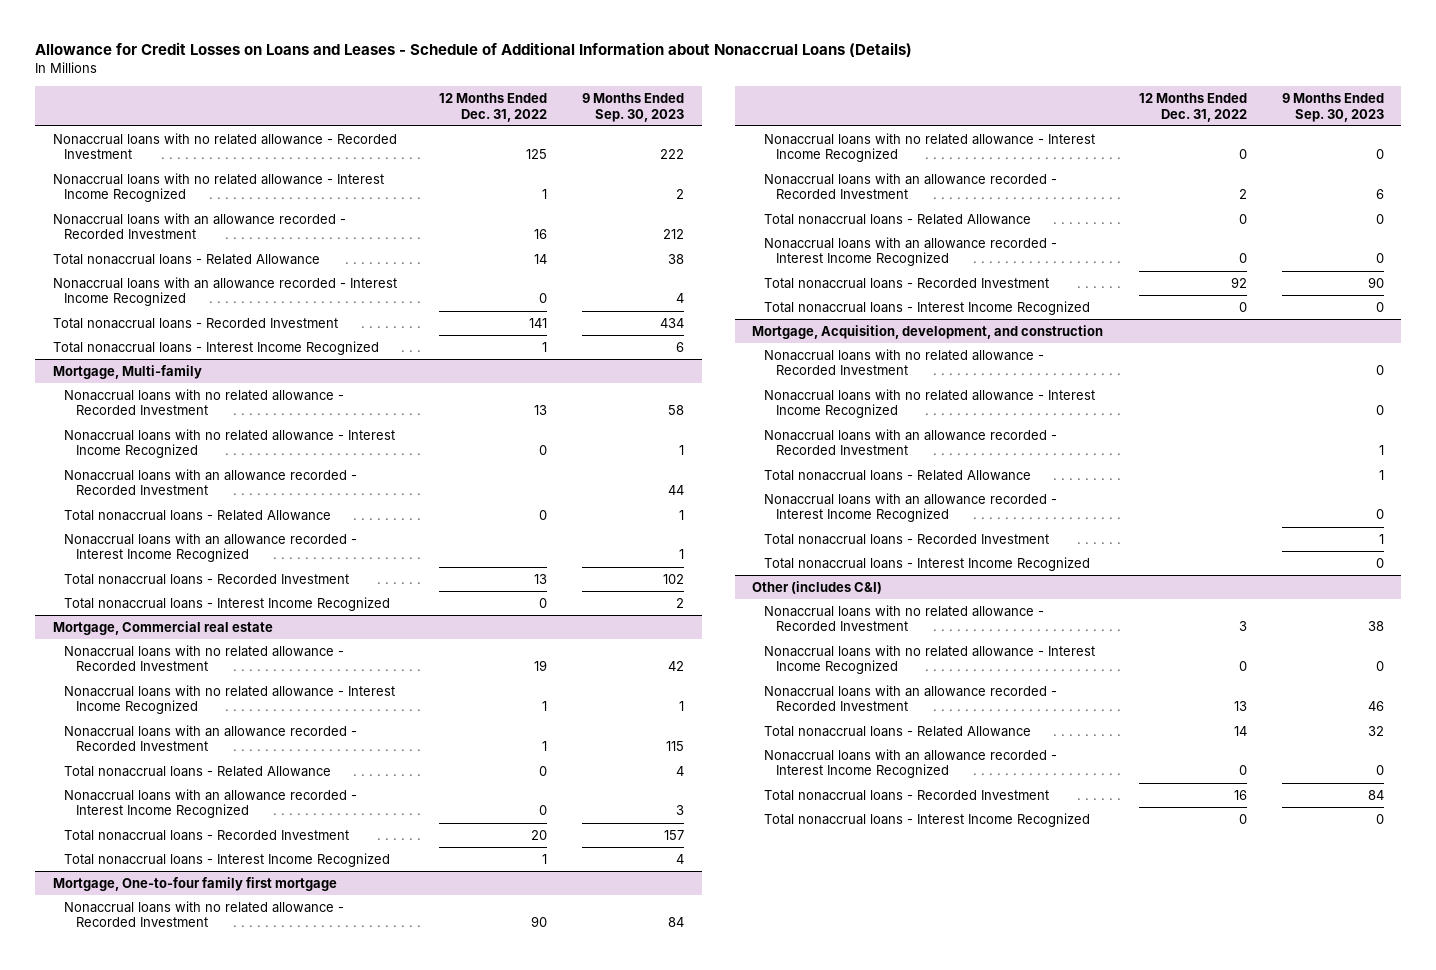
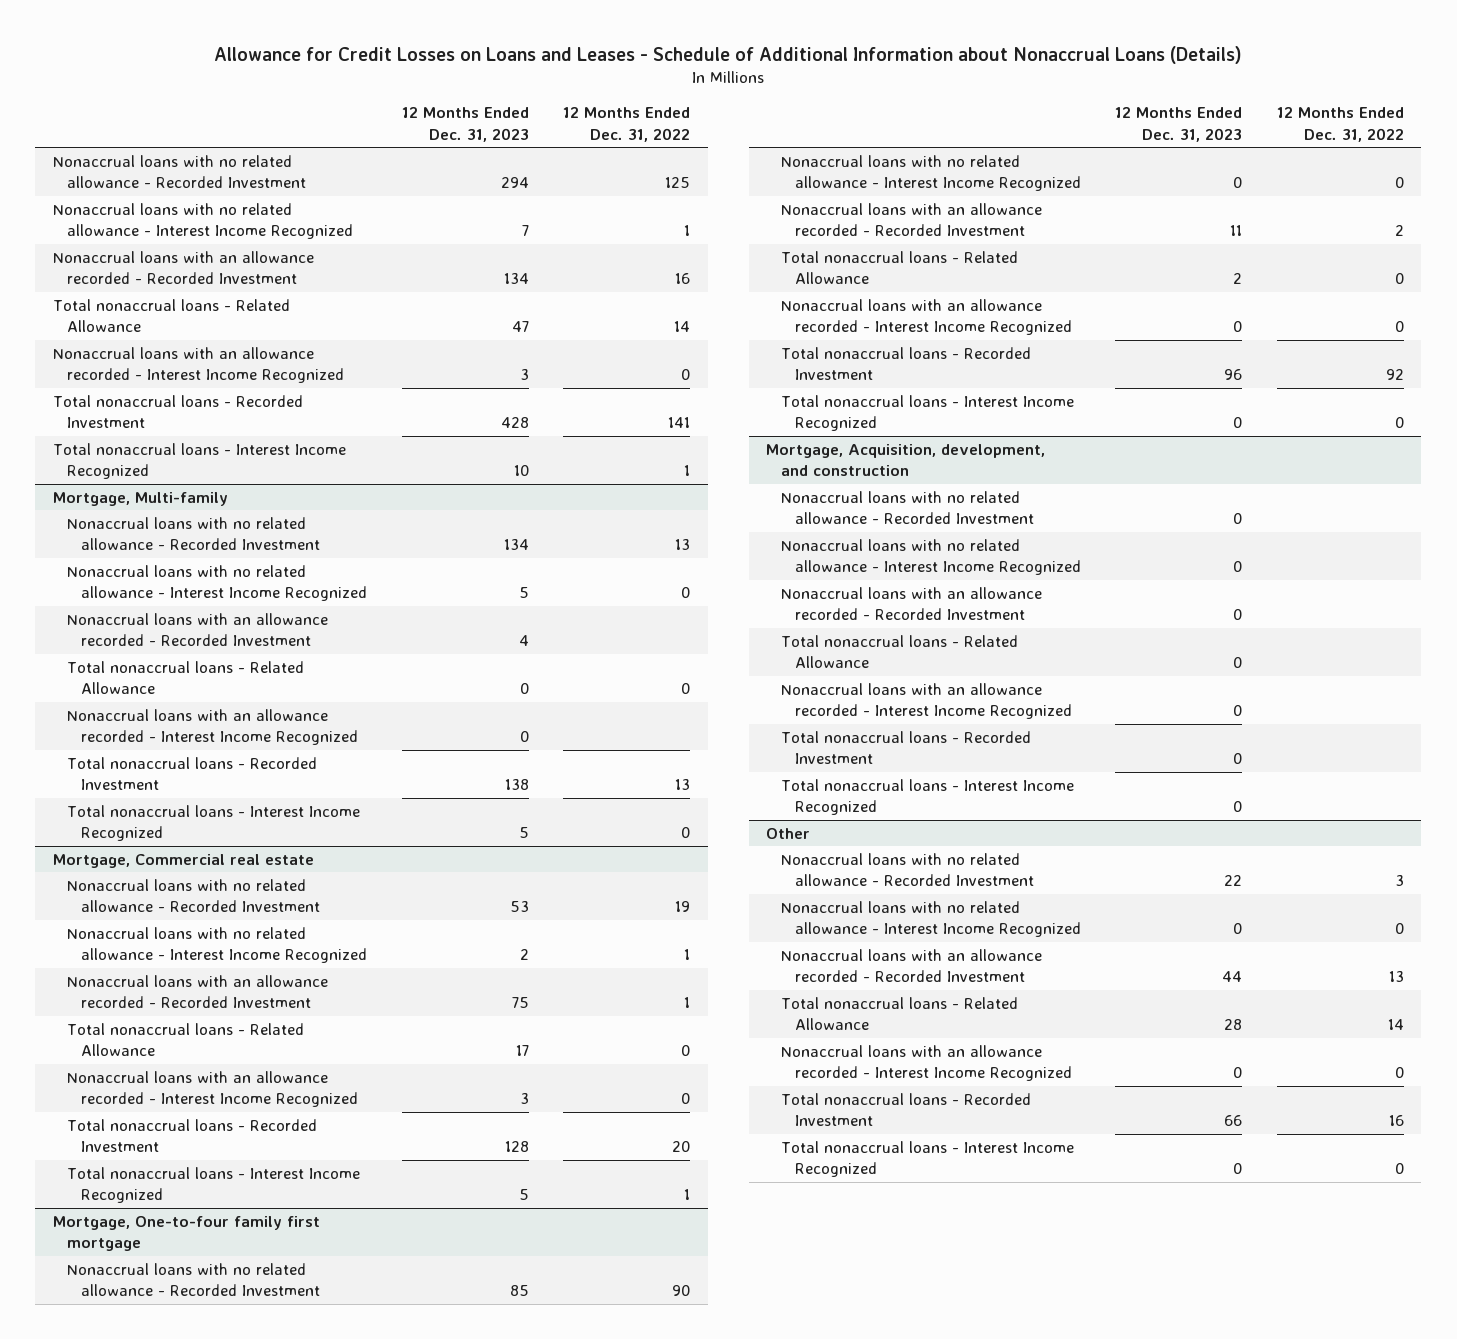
[582,93,685,122] 9 Months Ended Sep. 30, 2023 -> none
none -> [401,107,529,142] 12 Months Ended Dec. 31, 2023
[752,580,883,594] Other (includes C&I) -> [766,827,811,839] Other

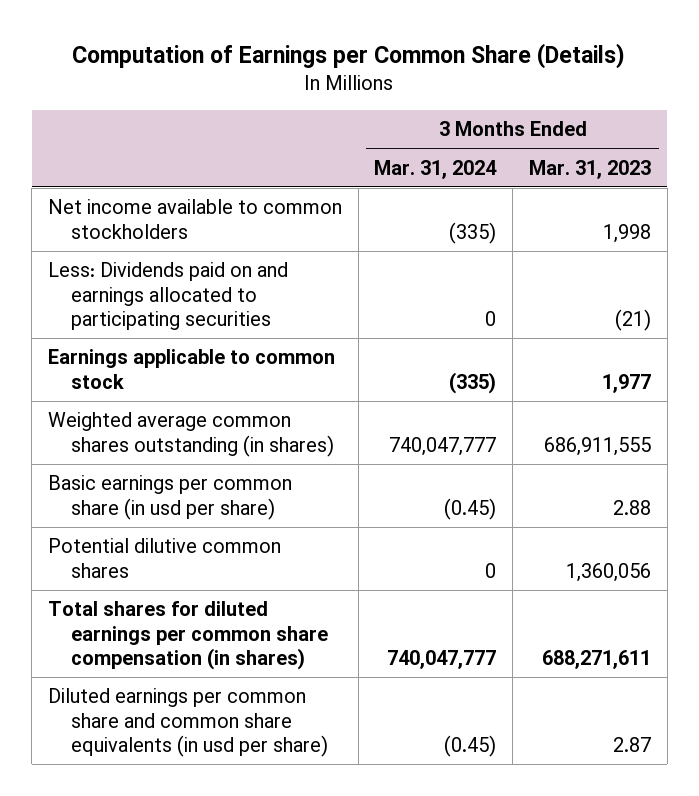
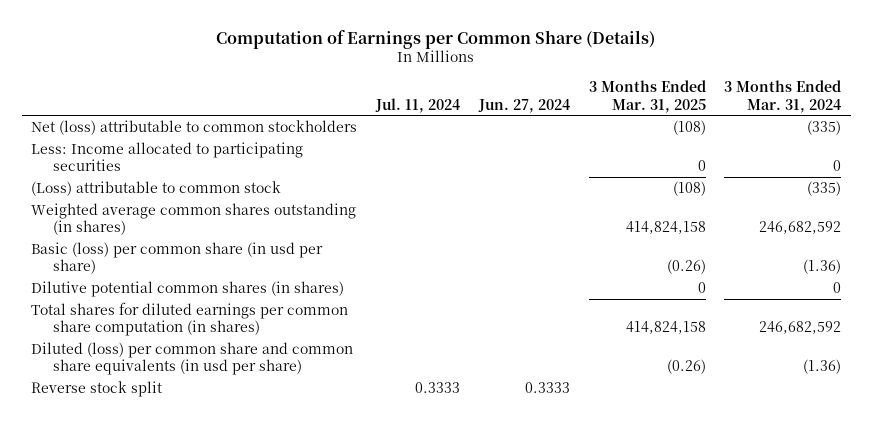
[528,159,651,179] Mar. 31, 2023 -> none
none -> [375,97,461,113] Jul. 11, 2024
none -> [477,98,570,113] Jun. 27, 2024
none -> [588,80,706,113] 3 Months Ended Mar. 31, 2025
[47,199,342,239] Net income available to common stockholders -> [31,119,358,135] Net (loss) attributable to common stockholders
[47,262,288,330] Less: Dividends paid on and earnings allocated to participating securities -> [31,141,304,172] Less: Income allocated to participating securities
[47,349,335,389] Earnings applicable to common stock -> [31,180,282,196] (Loss) attributable to common stock
[389,436,497,456] 740,047,777 -> [759,221,842,235] 246,682,592
[47,475,292,520] Basic earnings per common share (in usd per share) -> [31,241,324,275] Basic (loss) per common share (in usd per share)
[444,497,497,520] (0.45) -> [803,259,842,275] (1.36)
[47,538,281,578] Potential dilutive common shares -> [31,280,345,297] Dilutive potential common shares (in shares)
[47,601,329,670] Total shares for diluted earnings per common share compensation (in shares) -> [31,301,349,337] Total shares for diluted earnings per common share computation (in shares)
[387,649,497,669] 740,047,777 -> [759,321,842,335] 246,682,592
[47,688,329,757] Diluted earnings per common share and common share equivalents (in usd per share) -> [31,341,354,376] Diluted (loss) per common share and common share equivalents (in usd per share)
[444,734,497,757] (0.45) -> [803,359,842,375] (1.36)
none -> [31,380,163,397] Reverse stock split

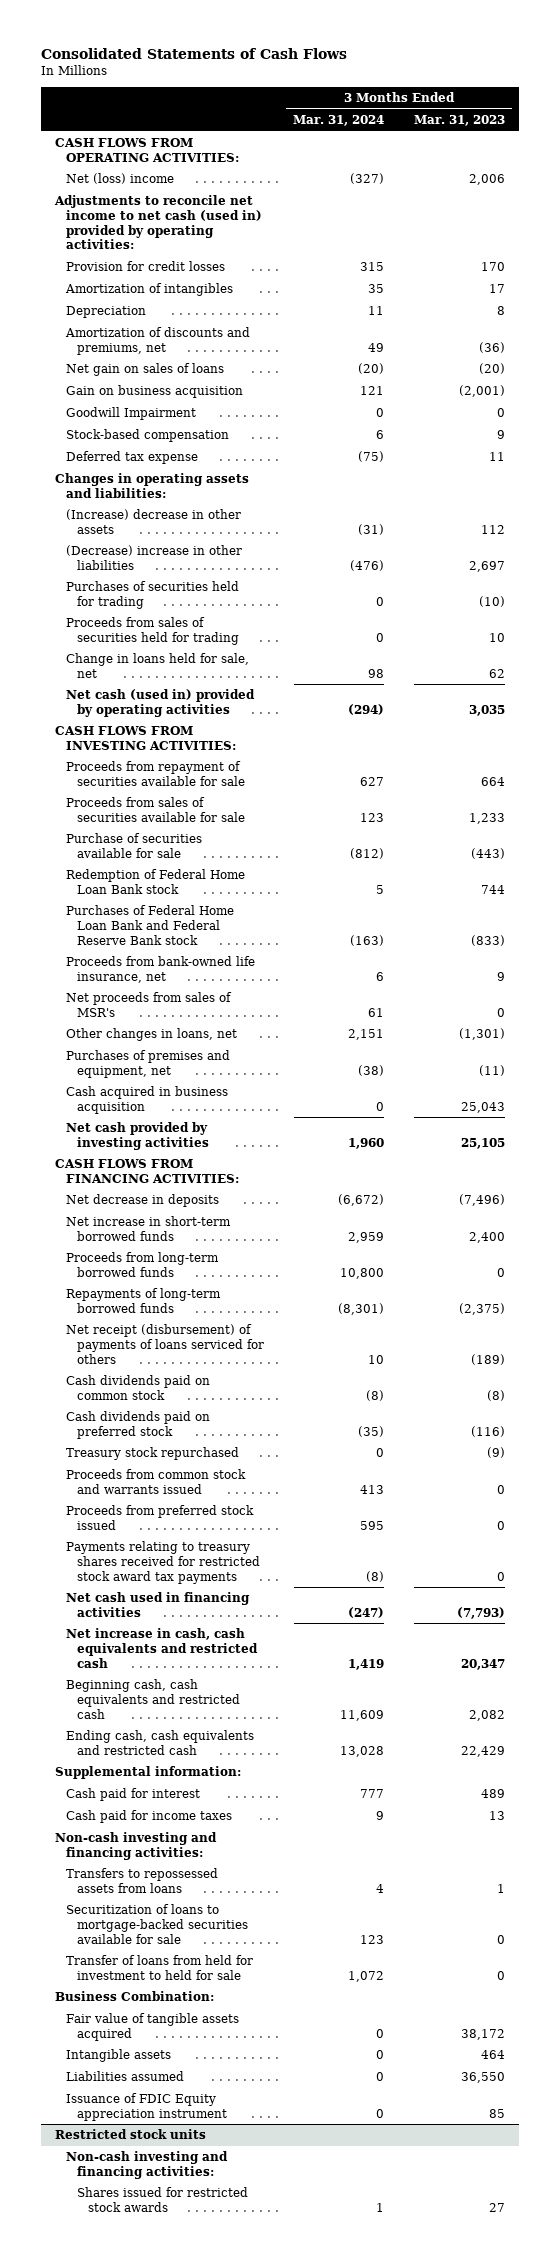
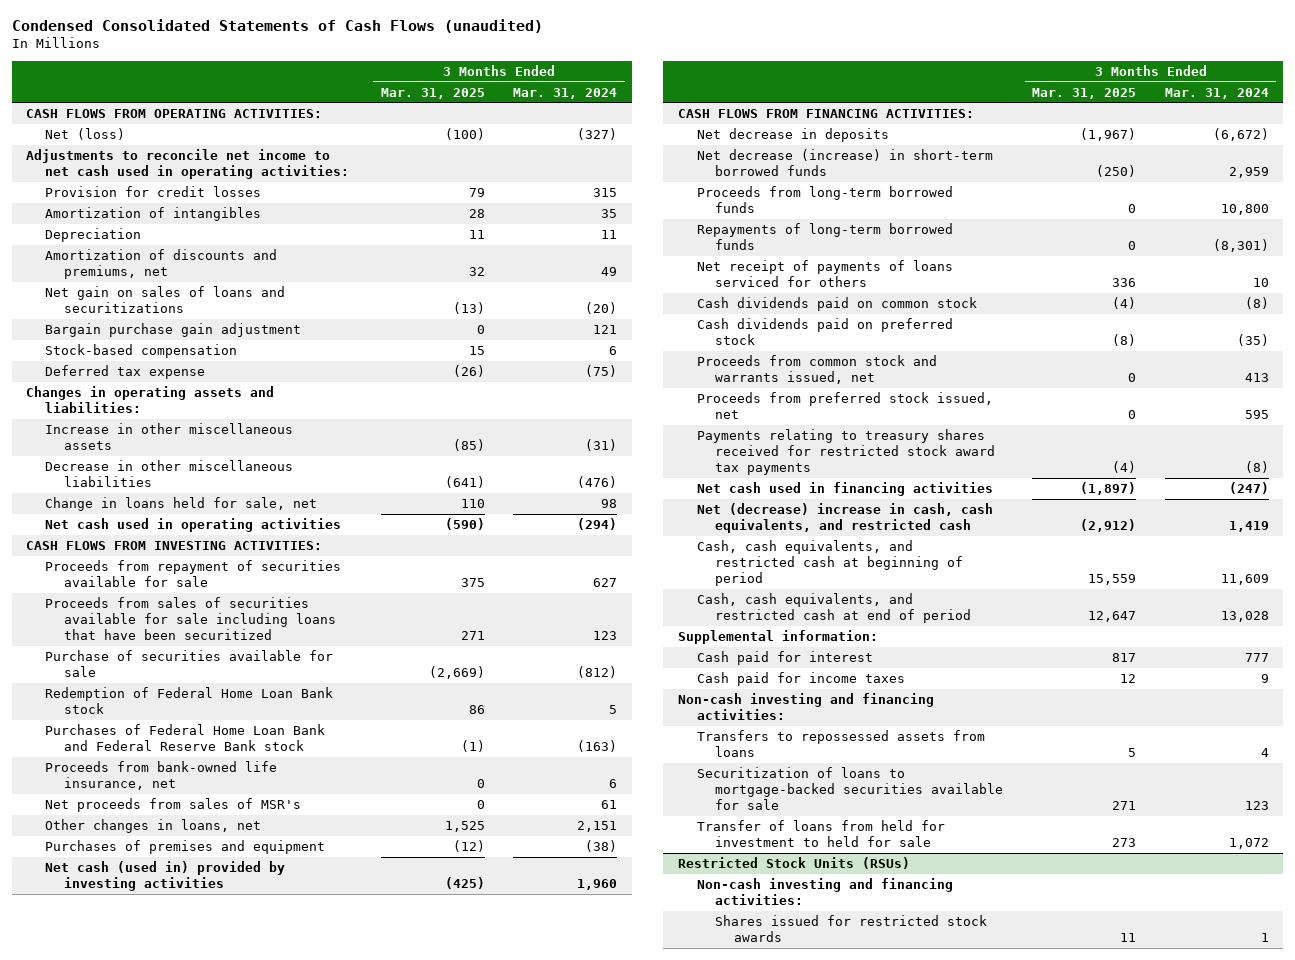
[40,48,347,60] Consolidated Statements of Cash Flows -> [11,19,543,34] Condensed Consolidated Statements of Cash Flows (unaudited)
[413,115,505,127] Mar. 31, 2023 -> none
none -> [380,87,485,99] Mar. 31, 2025
[66,173,175,185] Net (loss) income -> [44,128,125,141] Net (loss)
[54,195,263,250] Adjustments to reconcile net income to net cash (used in) provided by operating activities: -> [26,149,349,179] Adjustments to reconcile net income to net cash used in operating activities:
[66,407,197,421] Goodwill Impairment -> none
[66,363,225,377] Net gain on sales of loans -> [44,286,285,313] Net gain on sales of loans and securitizations
[66,385,244,399] Gain on business acquisition -> [44,323,301,338] Bargain purchase gain adjustment
[66,581,240,609] Purchases of securities held for trading -> none
[66,617,240,645] Proceeds from sales of securities held for trading -> none
[66,509,242,534] (Increase) decrease in other assets -> [44,423,293,450] Increase in other miscellaneous assets
[66,545,243,570] (Decrease) increase in other liabilities -> [44,460,293,487] Decrease in other miscellaneous liabilities
[66,689,256,717] Net cash (used in) provided by operating activities -> [44,518,341,533] Net cash used in operating activities
[66,797,246,822] Proceeds from sales of securities available for sale -> [44,597,336,640] Proceeds from sales of securities available for sale including loans that have been securitized
[66,1086,229,1114] Cash acquired in business acquisition -> none
[66,1050,231,1078] Purchases of premises and equipment, net -> [44,840,325,855] Purchases of premises and equipment
[66,1122,210,1150] Net cash provided by investing activities -> [44,861,285,891] Net cash (used in) provided by investing activities
[66,1216,232,1241] Net increase in short-term borrowed funds -> [696,149,993,176] Net decrease (increase) in short-term borrowed funds
[66,1324,265,1364] Net receipt (disbursement) of payments of loans serviced for others -> [696,260,953,287] Net receipt of payments of loans serviced for others
[66,1447,240,1461] Treasury stock repurchased -> none
[66,1469,247,1494] Proceeds from common stock and warrants issued -> [696,355,937,384] Proceeds from common stock and warrants issued, net
[66,1505,255,1530] Proceeds from preferred stock issued -> [696,392,993,419] Proceeds from preferred stock issued, net
[66,1628,259,1668] Net increase in cash, cash equivalents and restricted cash -> [696,503,993,533] Net (decrease) increase in cash, cash equivalents, and restricted cash
[66,1679,241,1719] Beginning cash, cash equivalents and restricted cash -> [696,540,964,586] Cash, cash equivalents, and restricted cash at beginning of period
[66,1730,255,1755] Ending cash, cash equivalents and restricted cash -> [696,593,972,623] Cash, cash equivalents, and restricted cash at end of period
[55,1991,215,2002] Business Combination: -> none
[66,2013,240,2041] Fair value of tangible assets acquired -> none
[66,2049,172,2063] Intangible assets -> none
[66,2071,185,2082] Liabilities assumed -> none
[66,2093,228,2121] Issuance of FDIC Equity appreciation instrument -> none
[55,2129,207,2140] Restricted stock units -> [677,857,910,870] Restricted Stock Units (RSUs)

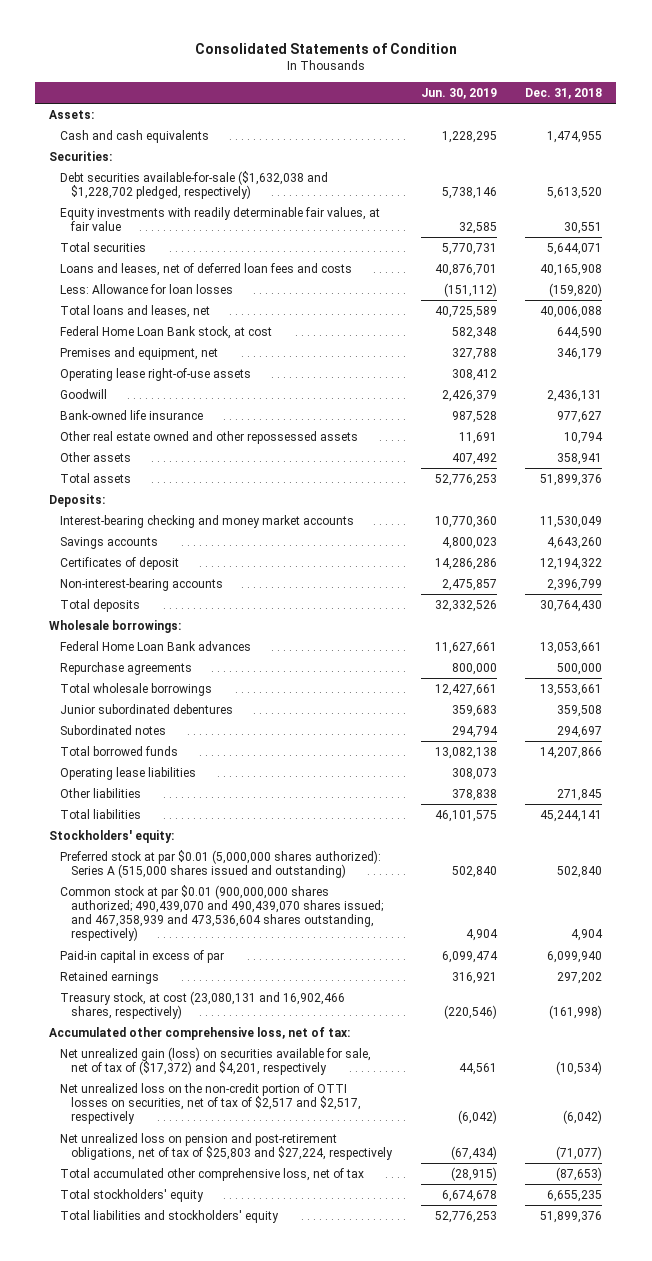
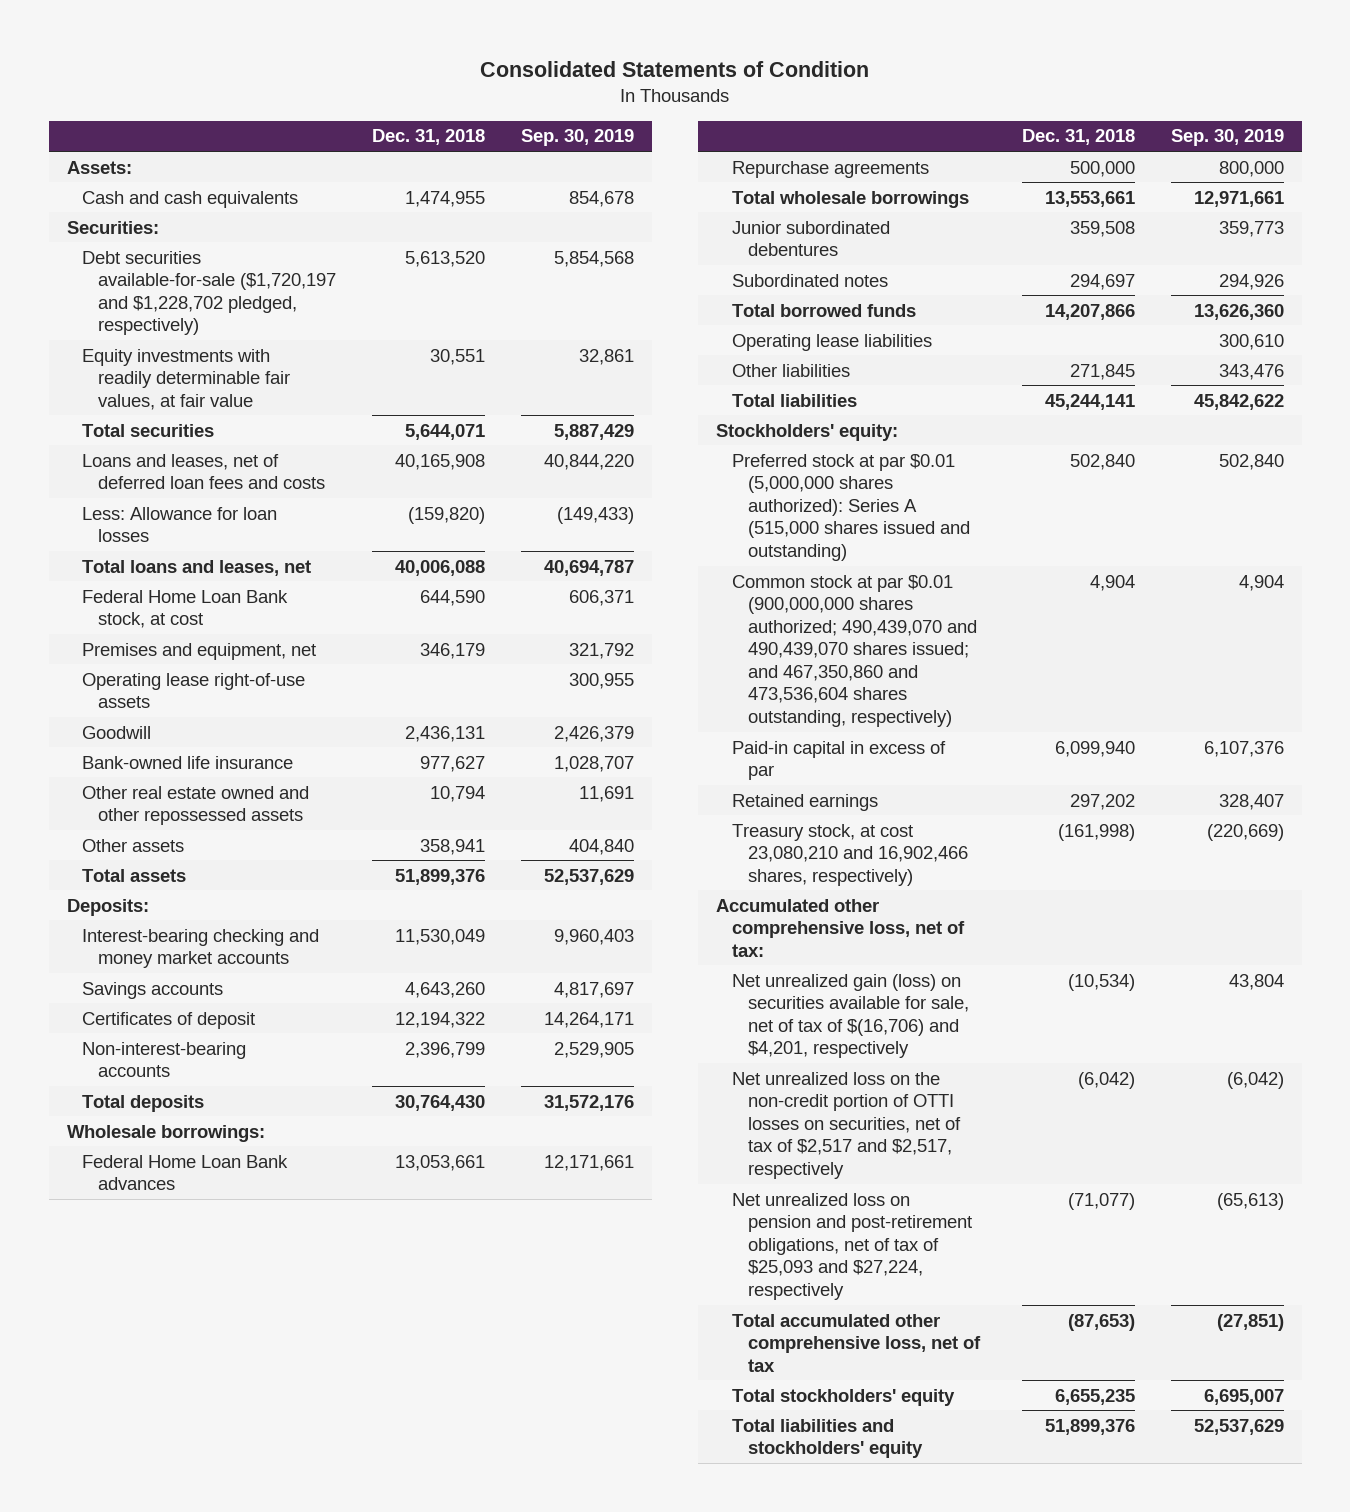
[420,88,497,100] Jun. 30, 2019 -> none
none -> [521,129,635,147] Sep. 30, 2019
[60,170,329,200] Debt securities available-for-sale ($1,632,038 and $1,228,702 pledged, respectively) -> [82,250,337,336] Debt securities available-for-sale ($1,720,197 and $1,228,702 pledged, respectively)
[60,884,384,942] Common stock at par $0.01 (900,000,000 shares authorized; 490,439,070 and 490,439,070 shares issued; and 467,358,939 and 473,536,604 shares outstanding, respectively) -> [732,574,977,727] Common stock at par $0.01 (900,000,000 shares authorized; 490,439,070 and 490,439,070 shares issued; and 467,350,860 and 473,536,604 shares outstanding, respectively)
[60,990,346,1020] Treasury stock, at cost (23,080,131 and 16,902,466 shares, respectively) -> [732,823,968,886] Treasury stock, at cost 23,080,210 and 16,902,466 shares, respectively)
[60,1046,372,1076] Net unrealized gain (loss) on securities available for sale, net of tax of ($17,372) and $4,201, respectively -> [732,973,969,1059] Net unrealized gain (loss) on securities available for sale, net of tax of $(16,706) and $4,201, respectively
[60,1132,394,1161] Net unrealized loss on pension and post-retirement obligations, net of tax of $25,803 and $27,224, respectively -> [732,1192,972,1300] Net unrealized loss on pension and post-retirement obligations, net of tax of $25,093 and $27,224, respectively

